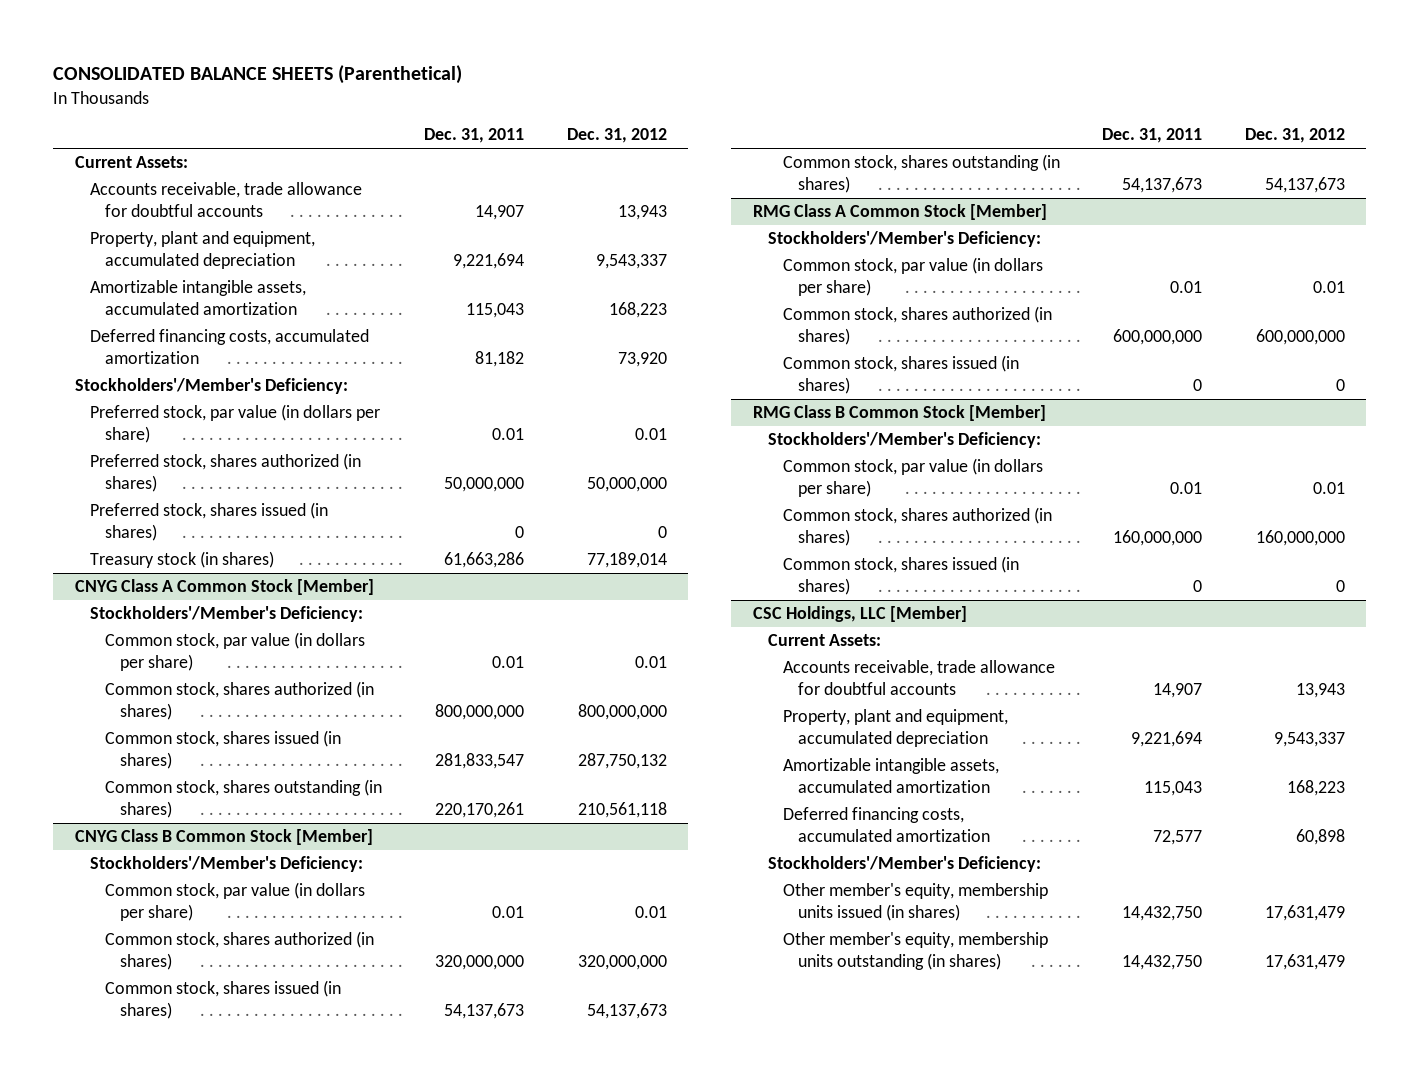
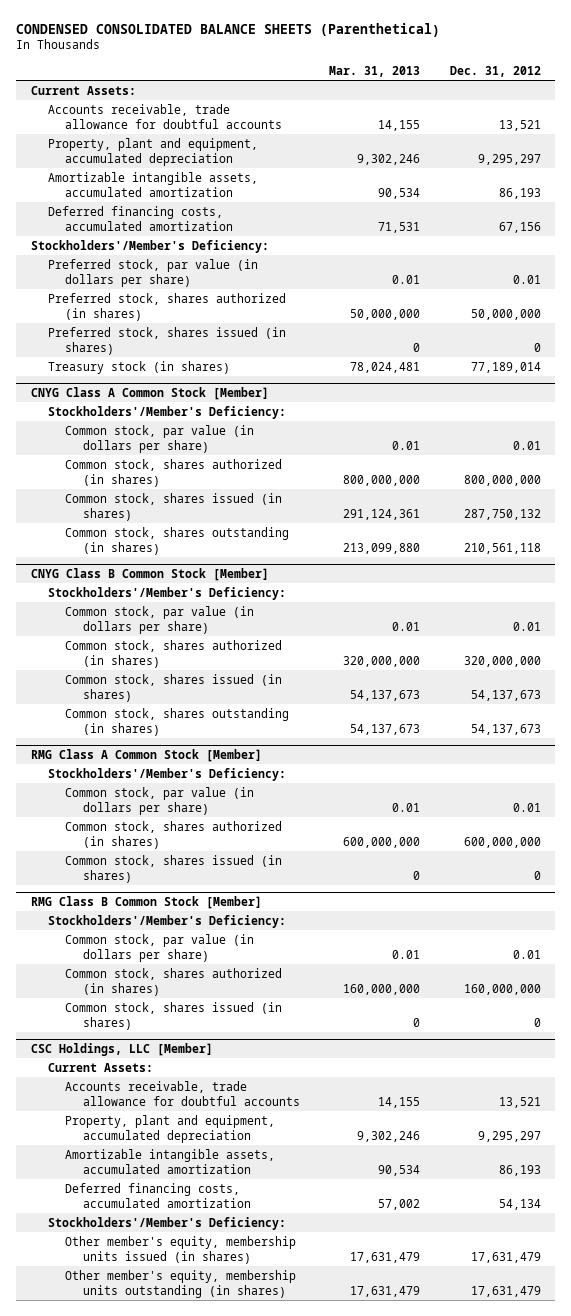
[53,65,463,85] CONSOLIDATED BALANCE SHEETS (Parenthetical) -> [16,22,441,37] CONDENSED CONSOLIDATED BALANCE SHEETS (Parenthetical)
[424,128,525,144] Dec. 31, 2011 -> none
none -> [329,65,421,77] Mar. 31, 2013
[617,204,667,220] 13,943 -> [498,119,541,131] 13,521
[595,253,667,269] 9,543,337 -> [477,153,541,165] 9,295,297
[608,301,667,318] 168,223 -> [498,187,541,199] 86,193
[617,351,667,367] 73,920 -> [498,221,541,233] 67,156
[1295,682,1345,698] 13,943 -> [498,1096,541,1108] 13,521
[1273,731,1345,747] 9,543,337 -> [477,1130,541,1142] 9,295,297
[1286,779,1345,796] 168,223 -> [498,1164,541,1176] 86,193
[1295,828,1345,845] 60,898 -> [498,1198,541,1210] 54,134

